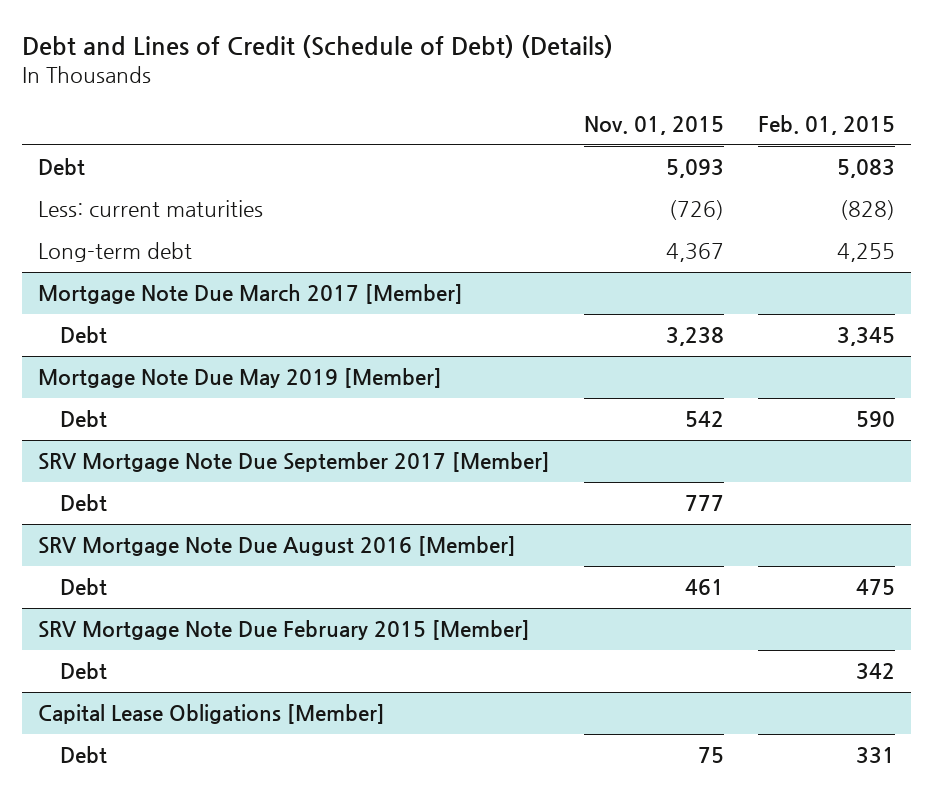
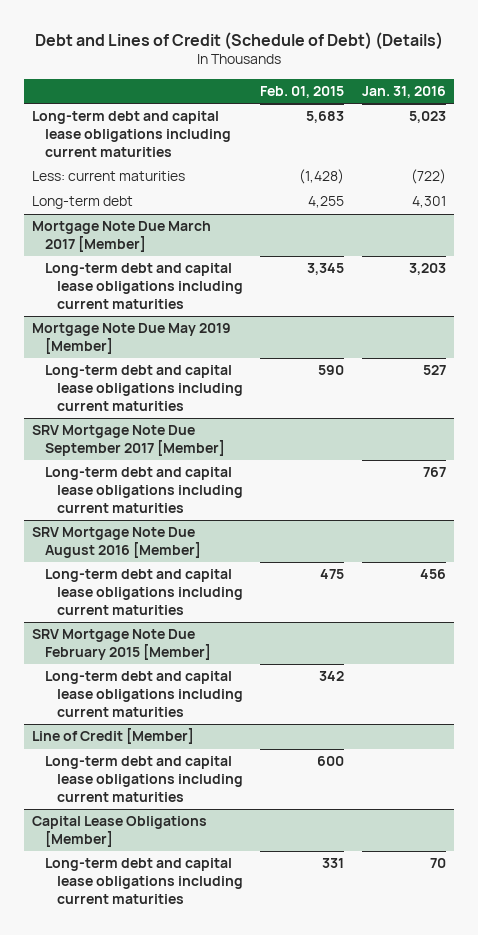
[583,115,724,135] Nov. 01, 2015 -> none
none -> [361,85,446,98] Jan. 31, 2016
[38,158,86,176] Debt -> none
none -> [32,111,231,158] Long-term debt and capital lease obligations including current maturities
[839,200,895,221] (828) -> [299,169,345,185] (1,428)
[60,326,108,344] Debt -> [44,263,244,310] Long-term debt and capital lease obligations including current maturities
[60,410,108,428] Debt -> [44,365,244,412] Long-term debt and capital lease obligations including current maturities
[60,494,108,512] Debt -> [44,467,244,514] Long-term debt and capital lease obligations including current maturities
[60,578,108,596] Debt -> [44,569,244,616] Long-term debt and capital lease obligations including current maturities
[60,662,108,680] Debt -> [44,671,244,718] Long-term debt and capital lease obligations including current maturities
none -> [32,728,195,745] Line of Credit [Member]
none -> [44,756,244,803] Long-term debt and capital lease obligations including current maturities
[60,746,108,764] Debt -> [44,858,244,905] Long-term debt and capital lease obligations including current maturities

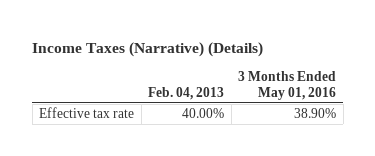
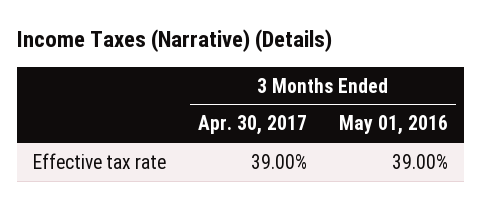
[148,86,225,100] Feb. 04, 2013 -> none
none -> [198,115,308,136] Apr. 30, 2017
[294,108,337,119] 38.90% -> [392,153,449,169] 39.00%

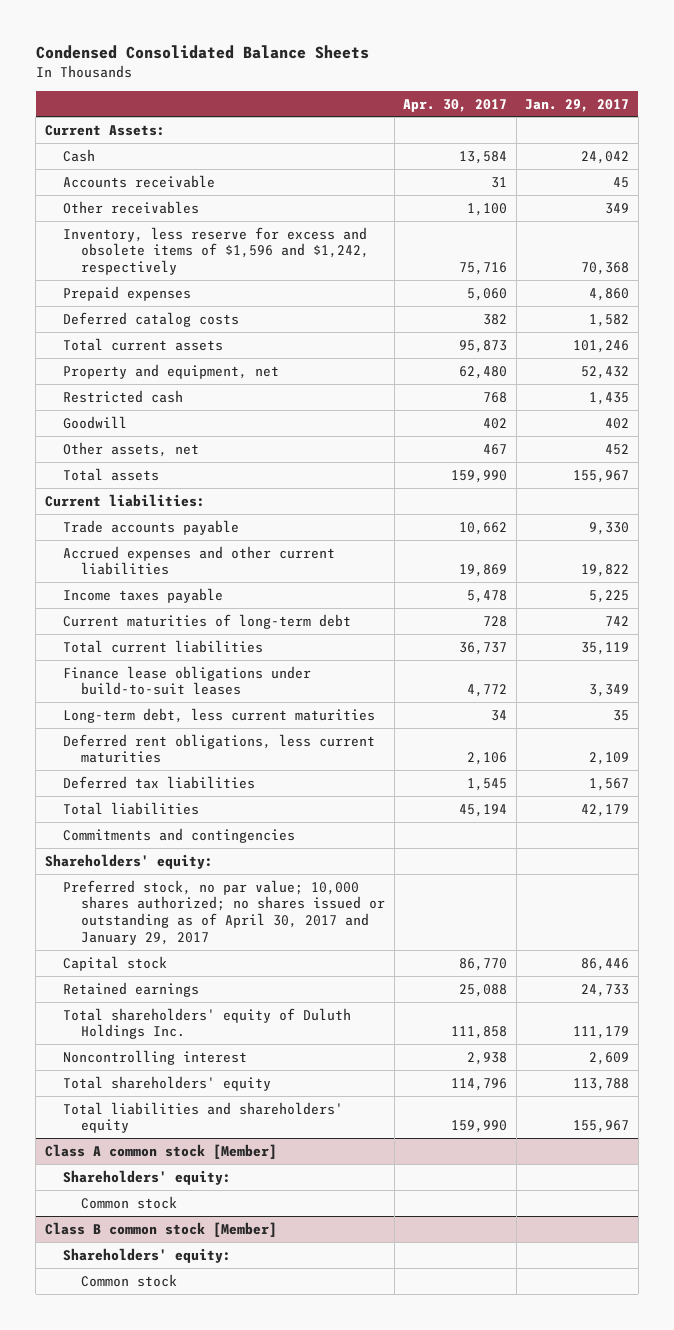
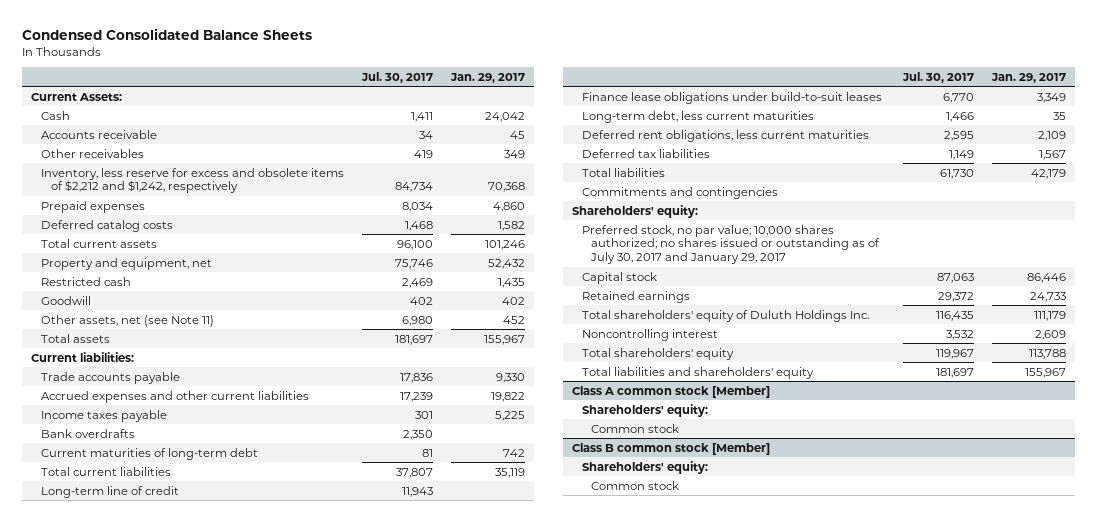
[403,98,508,112] Apr. 30, 2017 -> none
none -> [360,72,433,84] Jul. 30, 2017
[63,226,370,275] Inventory, less reserve for excess and obsolete items of $1,596 and $1,242, respectively -> [40,167,344,194] Inventory, less reserve for excess and obsolete items of $2,212 and $1,242, respectively
[63,441,200,457] Other assets, net -> [40,314,214,327] Other assets, net (see Note 11)
none -> [40,428,135,438] Bank overdrafts
none -> [40,485,179,498] Long-term line of credit
[63,879,386,945] Preferred stock, no par value; 10,000 shares authorized; no shares issued or outstanding as of April 30, 2017 and January 29, 2017 -> [581,224,881,265] Preferred stock, no par value; 10,000 shares authorized; no shares issued or outstanding as of July 30, 2017 and January 29, 2017

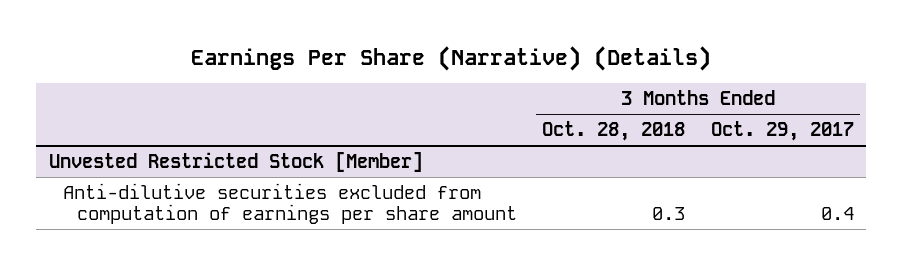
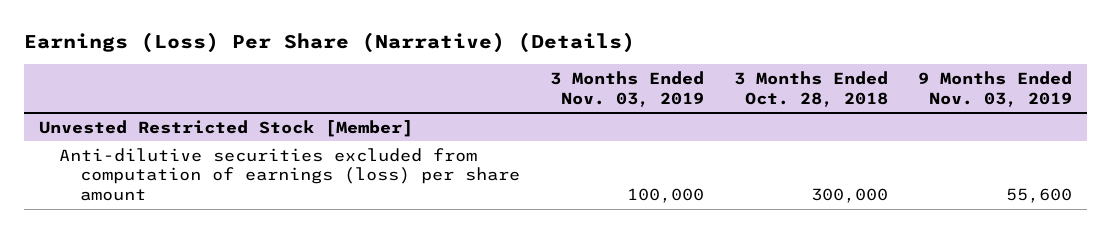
[191,45,712,71] Earnings Per Share (Narrative) (Details) -> [23,32,635,54] Earnings (Loss) Per Share (Narrative) (Details)
[710,121,854,142] Oct. 29, 2017 -> none
none -> [550,71,705,107] 3 Months Ended Nov. 03, 2019
none -> [918,71,1073,107] 9 Months Ended Nov. 03, 2019
[62,182,517,225] Anti-dilutive securities excluded from computation of earnings per share amount -> [59,147,521,202] Anti-dilutive securities excluded from computation of earnings (loss) per share amount
[652,207,686,221] 0.3 -> [811,188,889,204] 300,000

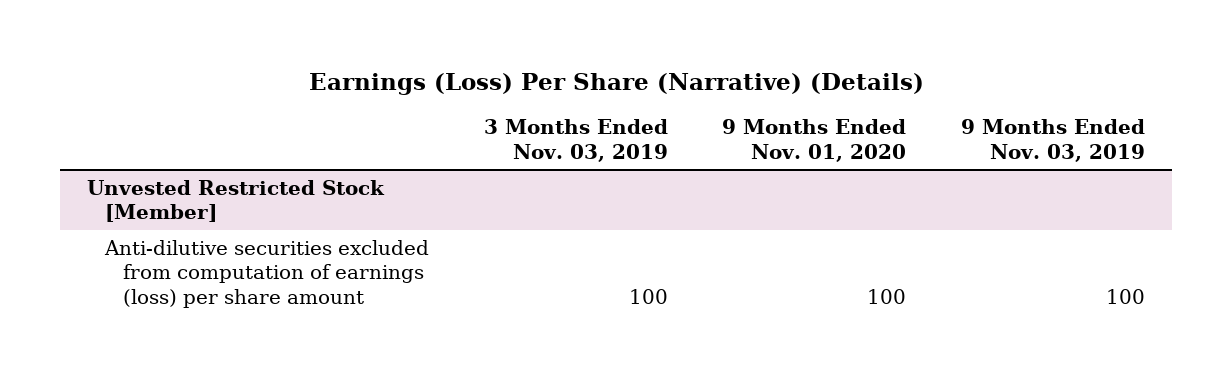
[734,71,889,107] 3 Months Ended Oct. 28, 2018 -> none
none -> [722,119,907,162] 9 Months Ended Nov. 01, 2020
[627,188,705,204] 100,000 -> [628,288,668,304] 100
[1006,188,1073,204] 55,600 -> [1105,288,1145,304] 100

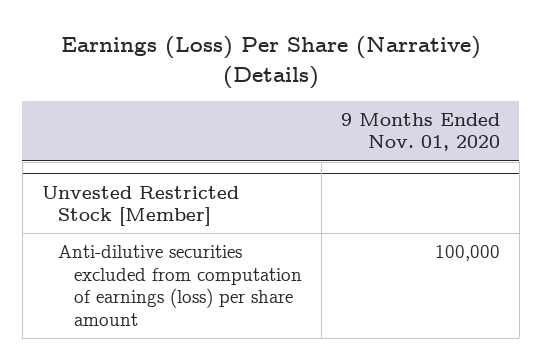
[483,119,668,162] 3 Months Ended Nov. 03, 2019 -> none
[960,119,1145,162] 9 Months Ended Nov. 03, 2019 -> none
[867,288,907,304] 100 -> [434,245,500,262] 100,000

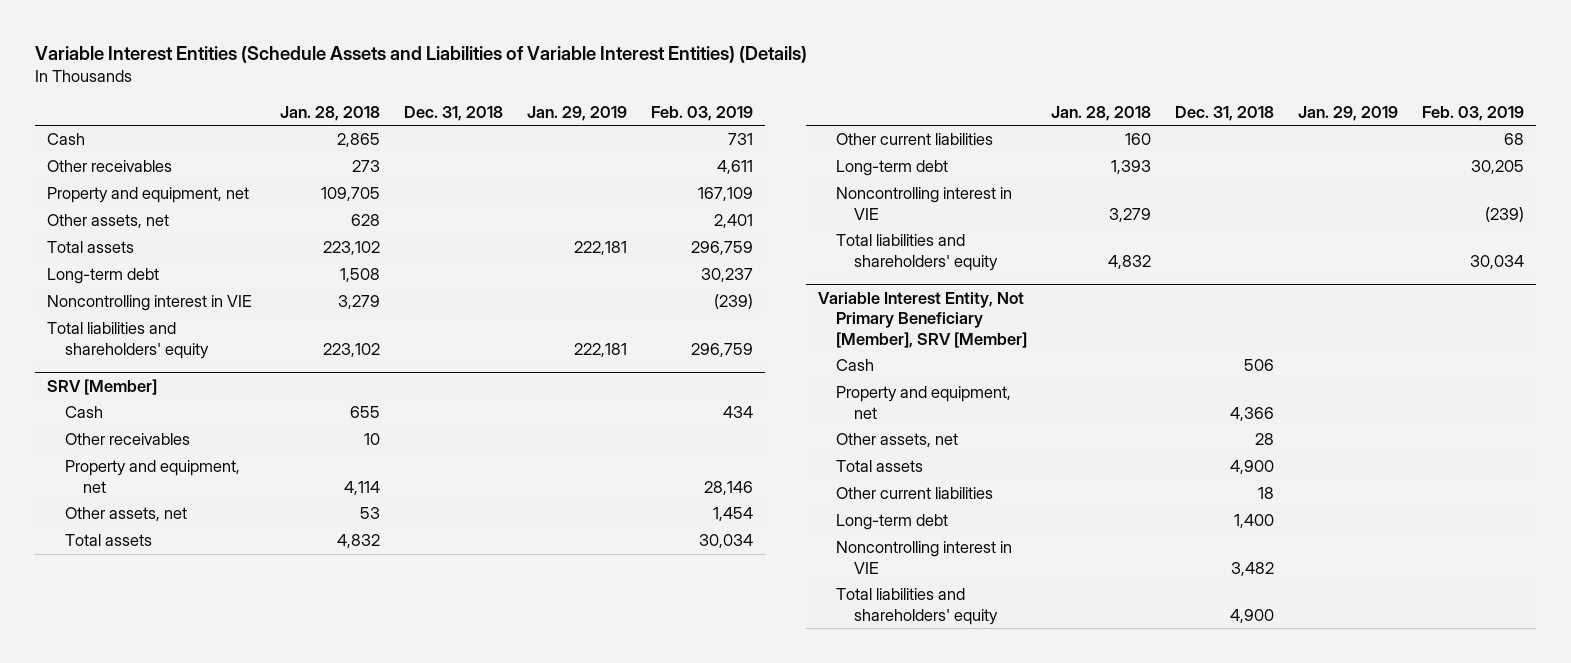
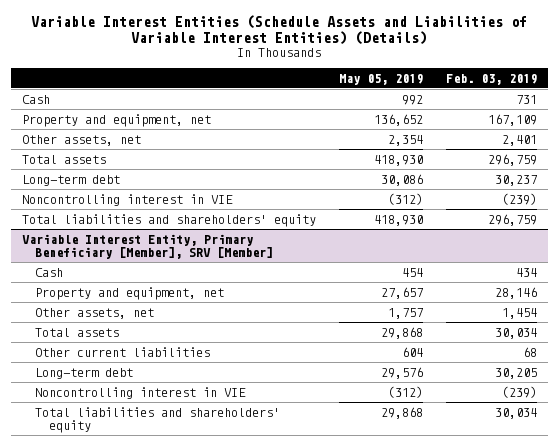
[280,105,381,121] Jan. 28, 2018 -> none
[404,105,504,121] Dec. 31, 2018 -> none
[527,105,628,121] Jan. 29, 2019 -> none
none -> [338,73,423,85] May 05, 2019
[47,160,173,173] Other receivables -> none
[47,378,158,395] SRV [Member] -> none
none -> [22,233,274,259] Variable Interest Entity, Primary Beneficiary [Member], SRV [Member]
[65,433,191,446] Other receivables -> none
[817,291,1027,349] Variable Interest Entity, Not Primary Beneficiary [Member], SRV [Member] -> none
[835,359,874,372] Cash -> none
[835,386,1011,419] Property and equipment, net -> none
[835,433,958,448] Other assets, net -> none
[835,460,923,473] Total assets -> none
[835,487,993,500] Other current liabilities -> none
[835,514,948,531] Long-term debt -> none
[835,541,1012,574] Noncontrolling interest in VIE -> none
[835,588,998,625] Total liabilities and shareholders' equity -> none

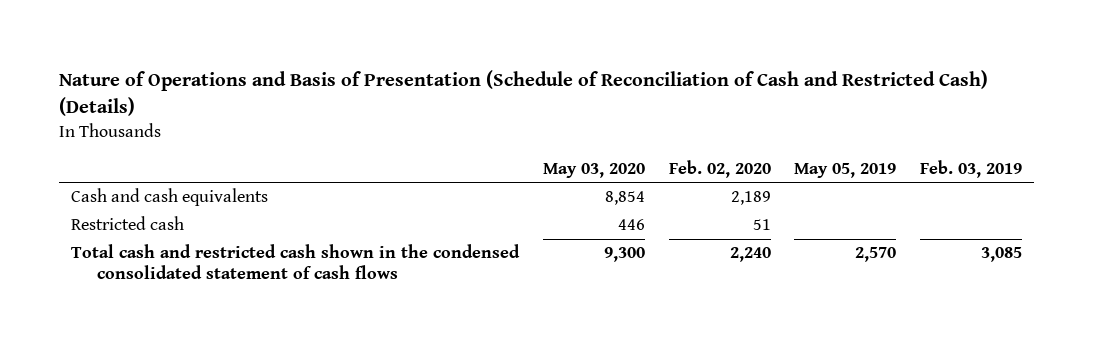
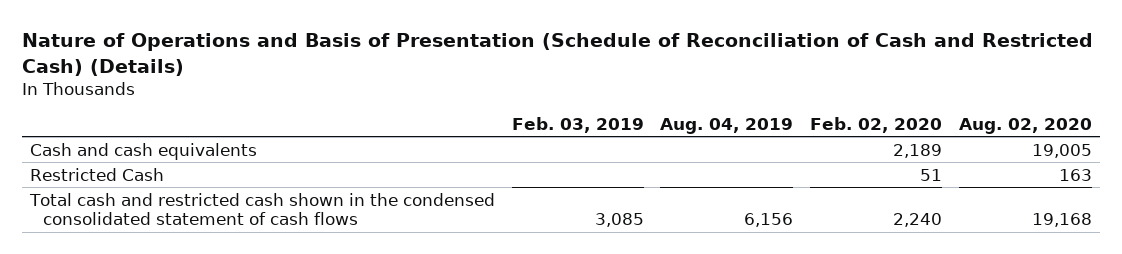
[542,162,645,178] May 03, 2020 -> none
[794,162,897,178] May 05, 2019 -> none
none -> [660,117,794,134] Aug. 04, 2019
none -> [958,117,1092,134] Aug. 02, 2020
[71,216,185,231] Restricted cash -> [30,167,165,181] Restricted Cash

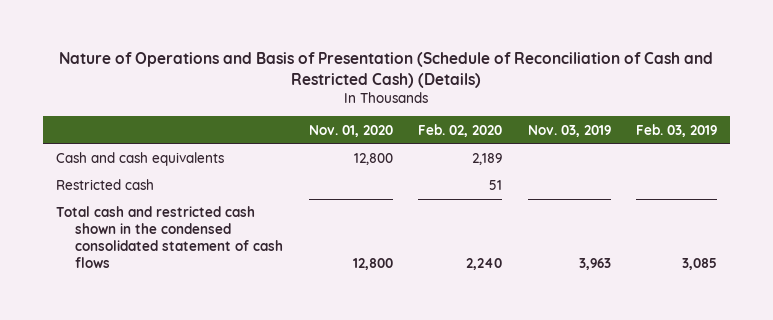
[660,117,794,134] Aug. 04, 2019 -> none
[958,117,1092,134] Aug. 02, 2020 -> none
none -> [308,124,393,137] Nov. 01, 2020
none -> [527,124,611,137] Nov. 03, 2019
[30,167,165,181] Restricted Cash -> [55,179,154,191] Restricted cash

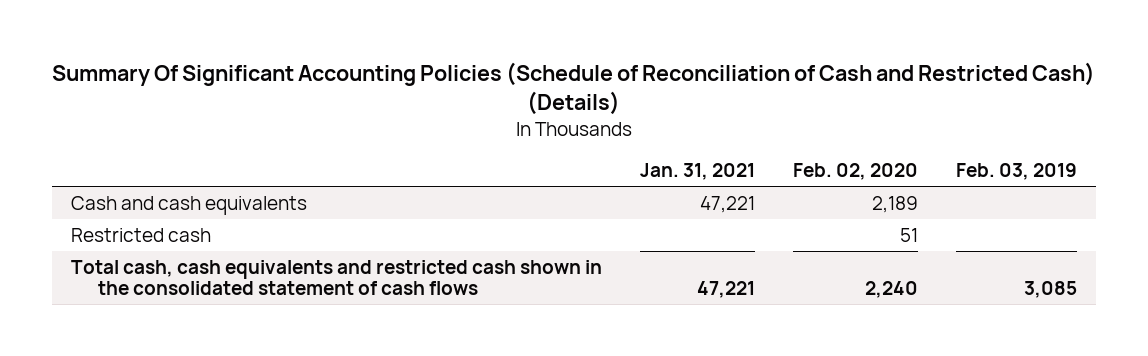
[59,51,714,88] Nature of Operations and Basis of Presentation (Schedule of Reconciliation of Cash and Restricted Cash) (Details) -> [52,62,1096,116] Summary Of Significant Accounting Policies (Schedule of Reconciliation of Cash and Restricted Cash) (Details)
[308,124,393,137] Nov. 01, 2020 -> none
[527,124,611,137] Nov. 03, 2019 -> none
none -> [640,163,756,181] Jan. 31, 2021
[55,206,284,269] Total cash and restricted cash shown in the condensed consolidated statement of cash flows -> [71,259,603,296] Total cash, cash equivalents and restricted cash shown in the consolidated statement of cash flows

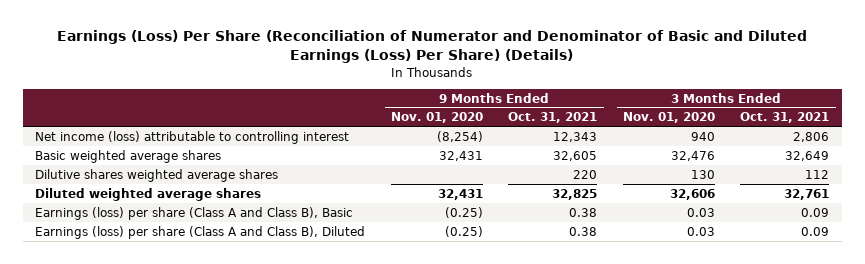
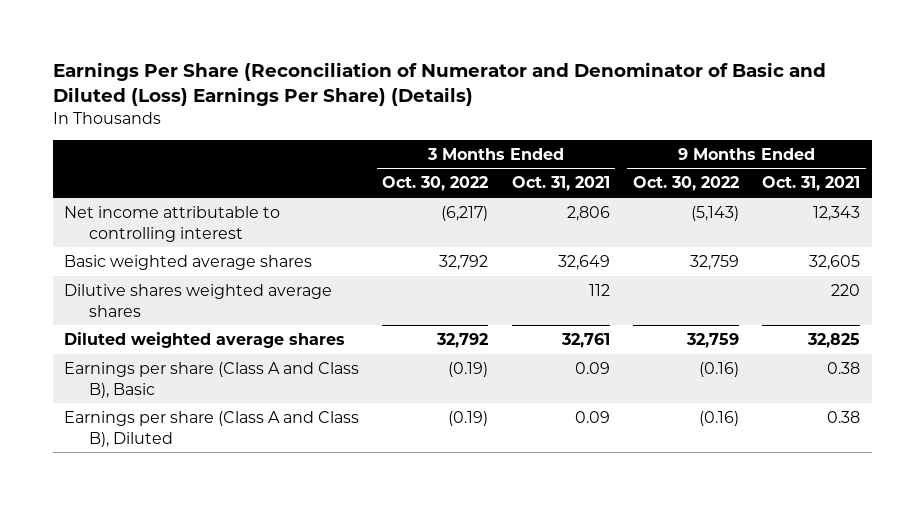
[57,30,808,64] Earnings (Loss) Per Share (Reconciliation of Numerator and Denominator of Basic and Diluted Earnings (Loss) Per Share) (Details) -> [52,62,826,107] Earnings Per Share (Reconciliation of Numerator and Denominator of Basic and Diluted (Loss) Earnings Per Share) (Details)
[390,112,483,124] Nov. 01, 2020 -> none
[622,112,715,124] Nov. 01, 2020 -> none
none -> [382,176,489,192] Oct. 30, 2022
none -> [632,176,739,192] Oct. 30, 2022
[35,130,350,144] Net income (loss) attributable to controlling interest -> [64,205,281,242] Net income attributable to controlling interest
[35,206,354,220] Earnings (loss) per share (Class A and Class B), Basic -> [64,361,360,398] Earnings per share (Class A and Class B), Basic
[35,225,366,239] Earnings (loss) per share (Class A and Class B), Diluted -> [64,410,360,447] Earnings per share (Class A and Class B), Diluted

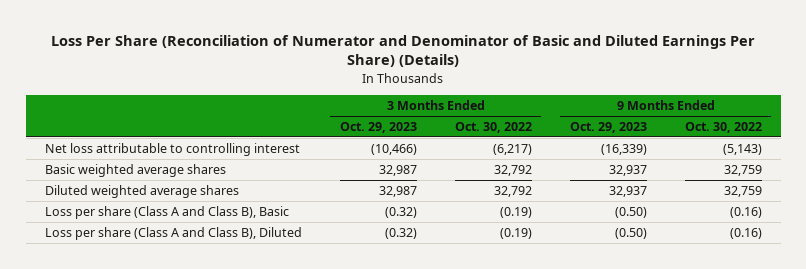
[52,62,826,107] Earnings Per Share (Reconciliation of Numerator and Denominator of Basic and Diluted (Loss) Earnings Per Share) (Details) -> [51,34,756,68] Loss Per Share (Reconciliation of Numerator and Denominator of Basic and Diluted Earnings Per Share) (Details)
[511,176,610,192] Oct. 31, 2021 -> none
[762,176,861,192] Oct. 31, 2021 -> none
none -> [339,122,417,134] Oct. 29, 2023
none -> [569,122,647,134] Oct. 29, 2023
[64,205,281,242] Net income attributable to controlling interest -> [44,142,300,156] Net loss attributable to controlling interest
[64,283,333,317] Dilutive shares weighted average shares -> none
[64,361,360,398] Earnings per share (Class A and Class B), Basic -> [44,205,289,219] Loss per share (Class A and Class B), Basic
[64,410,360,447] Earnings per share (Class A and Class B), Diluted -> [44,226,302,240] Loss per share (Class A and Class B), Diluted

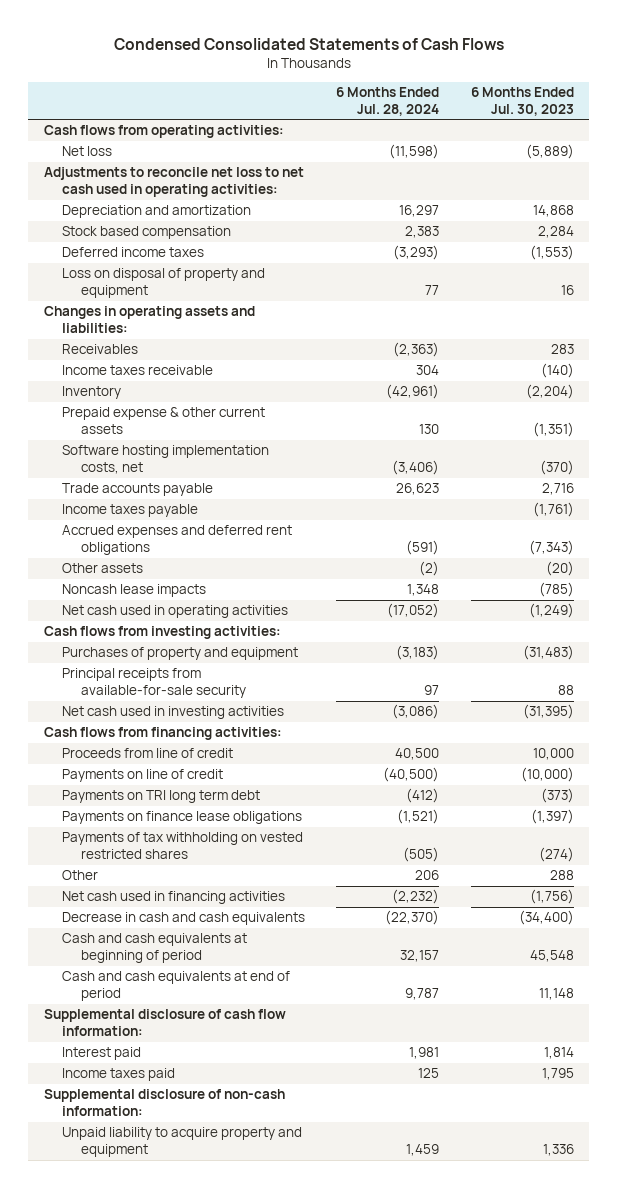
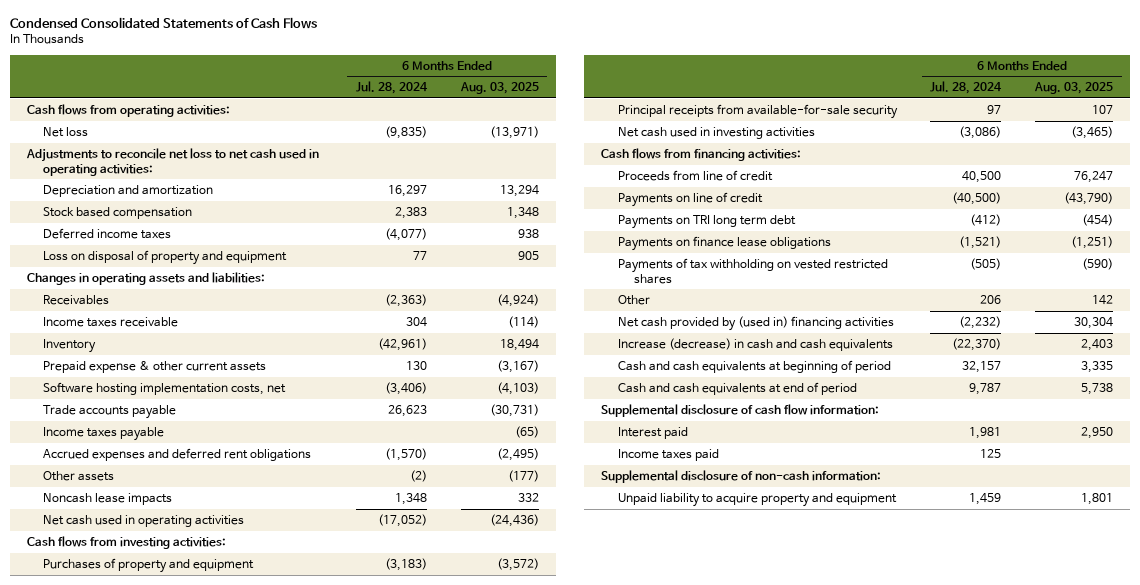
[470,87,574,116] 6 Months Ended Jul. 30, 2023 -> none
none -> [459,82,539,95] Aug. 03, 2025
[389,144,440,160] (11,598) -> [384,125,427,139] (9,835)
[393,245,440,261] (3,293) -> [384,227,427,241] (4,077)
[406,540,440,556] (591) -> [384,447,427,461] (1,570)
[62,891,286,905] Net cash used in financing activities -> [617,315,894,331] Net cash provided by (used in) financing activities
[62,912,306,926] Decrease in cash and cash equivalents -> [617,337,893,351] Increase (decrease) in cash and cash equivalents

